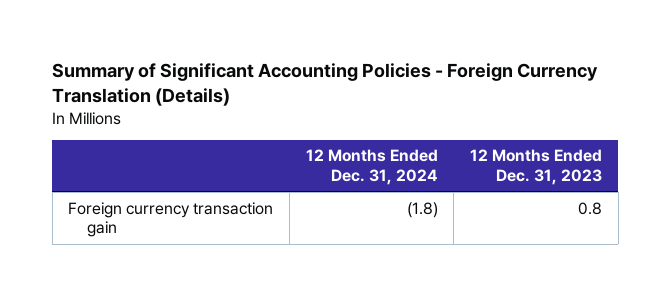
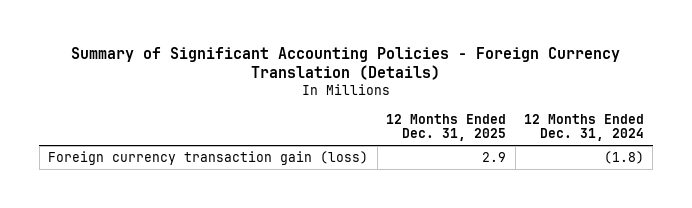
[469,149,602,185] 12 Months Ended Dec. 31, 2023 -> none
none -> [386,113,507,142] 12 Months Ended Dec. 31, 2025
[68,201,274,238] Foreign currency transaction gain -> [48,151,369,166] Foreign currency transaction gain (loss)

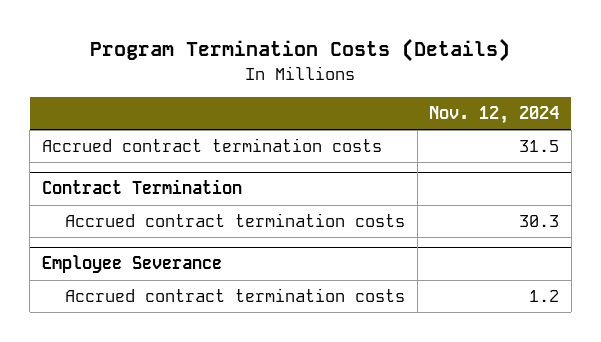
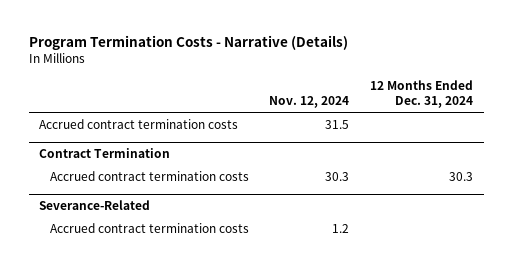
[90,38,511,63] Program Termination Costs (Details) -> [28,34,348,50] Program Termination Costs - Narrative (Details)
none -> [370,80,474,109] 12 Months Ended Dec. 31, 2024
[41,255,222,274] Employee Severance -> [38,200,150,211] Severance-Related

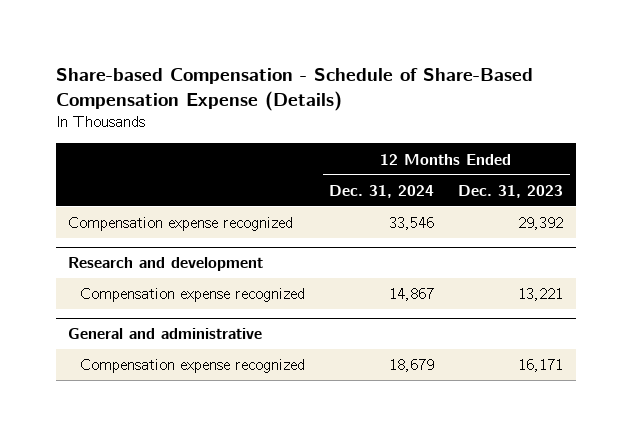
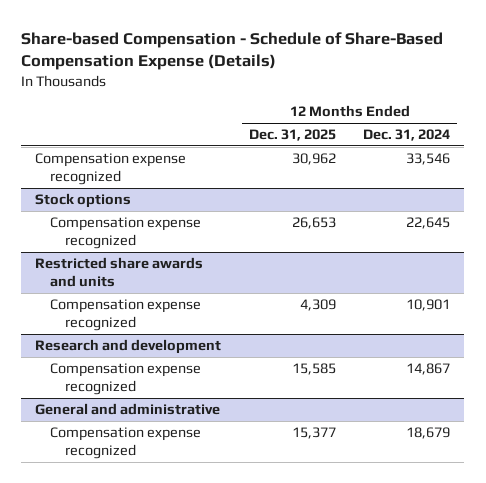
[458,184,564,198] Dec. 31, 2023 -> none
none -> [248,129,336,142] Dec. 31, 2025
none -> [35,193,132,209] Stock options
none -> [50,217,202,249] Compensation expense recognized
none -> [35,257,204,287] Restricted share awards and units
none -> [50,299,202,331] Compensation expense recognized

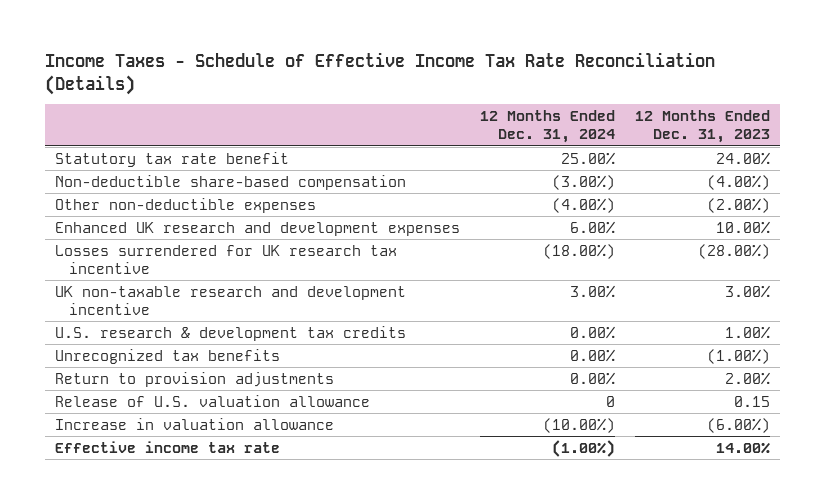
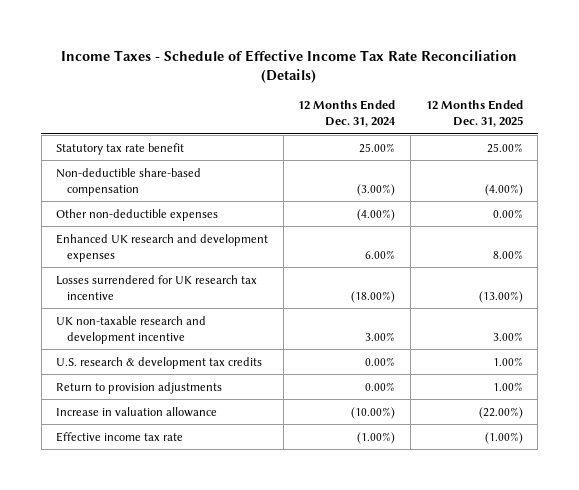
[635,109,771,144] 12 Months Ended Dec. 31, 2023 -> none
none -> [425,100,523,128] 12 Months Ended Dec. 31, 2025
[55,348,281,364] Unrecognized tax benefits -> none
[55,394,371,407] Release of U.S. valuation allowance -> none

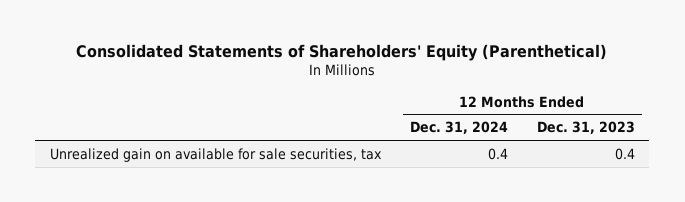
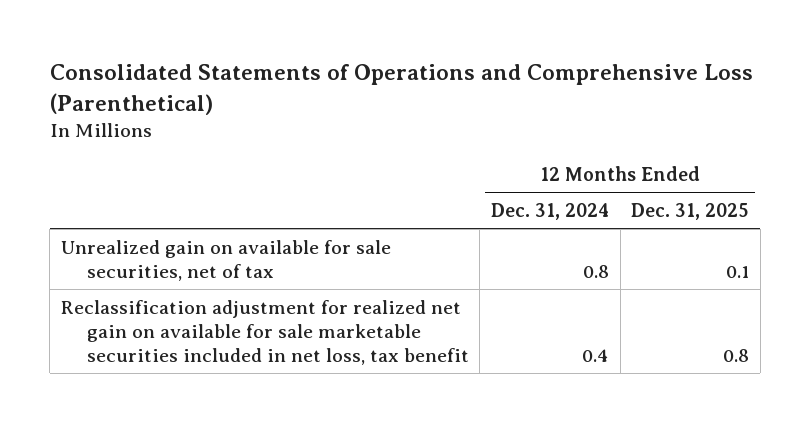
[76,43,608,61] Consolidated Statements of Shareholders' Equity (Parenthetical) -> [49,64,753,115] Consolidated Statements of Operations and Comprehensive Loss (Parenthetical)
[536,121,635,135] Dec. 31, 2023 -> none
none -> [631,203,750,221] Dec. 31, 2025
[49,147,382,162] Unrealized gain on available for sale securities, tax -> [60,239,391,281] Unrealized gain on available for sale securities, net of tax
[487,147,508,160] 0.4 -> [582,264,609,278] 0.8
none -> [60,299,469,366] Reclassification adjustment for realized net gain on available for sale marketable securities included in net loss, tax benefit

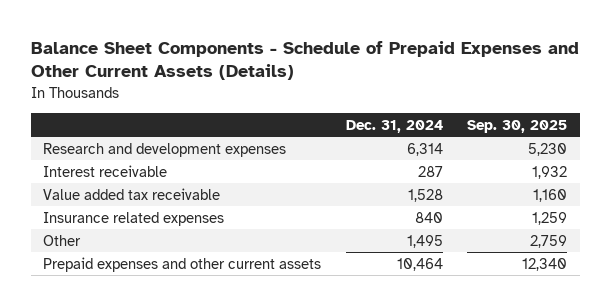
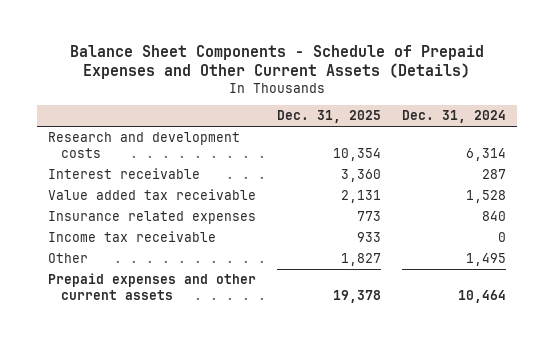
[467,119,568,133] Sep. 30, 2025 -> none
none -> [277,110,382,124] Dec. 31, 2025
[42,142,286,157] Research and development expenses -> [47,131,240,158] Research and development costs
none -> [47,230,216,242] Income tax receivable

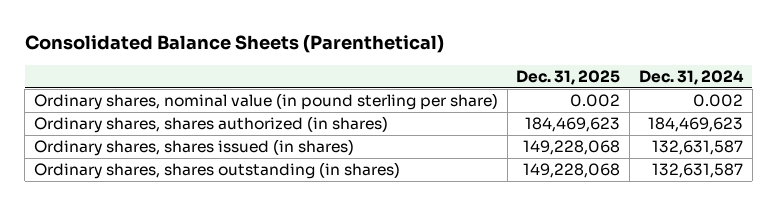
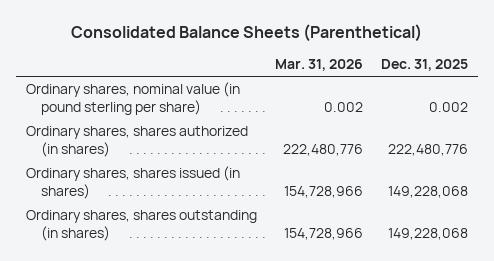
[638,70,744,86] Dec. 31, 2024 -> none
none -> [275,59,364,72] Mar. 31, 2026
[525,117,621,133] 184,469,623 -> [388,144,469,157] 222,480,776

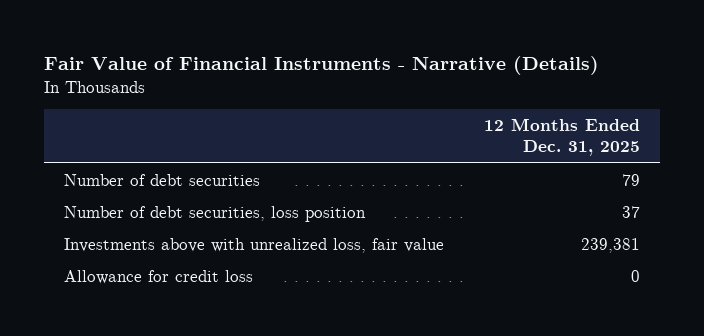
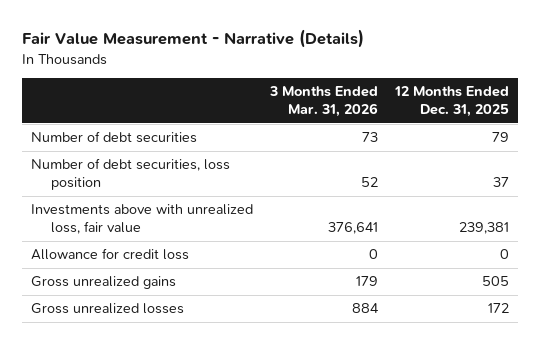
[44,56,600,76] Fair Value of Financial Instruments - Narrative (Details) -> [21,29,364,49] Fair Value Measurement - Narrative (Details)
none -> [269,86,379,118] 3 Months Ended Mar. 31, 2026
none -> [30,276,176,290] Gross unrealized gains
none -> [30,303,184,315] Gross unrealized losses

